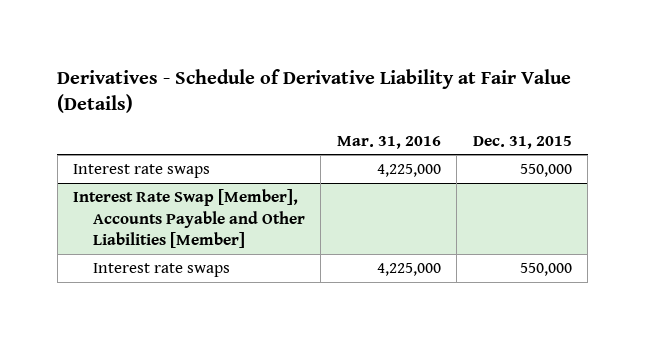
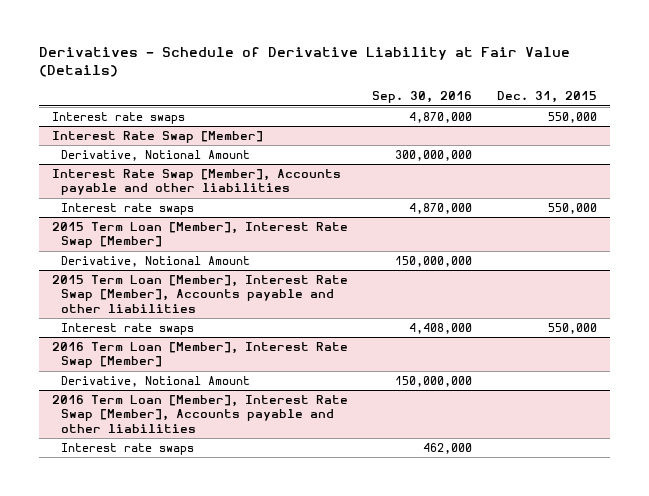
[336,135,441,149] Mar. 31, 2016 -> none
none -> [372,91,473,104] Sep. 30, 2016
none -> [51,131,263,144] Interest Rate Swap [Member]
none -> [61,150,251,162] Derivative, Notional Amount
[73,189,306,248] Interest Rate Swap [Member], Accounts Payable and Other Liabilities [Member] -> [51,169,341,196] Interest Rate Swap [Member], Accounts payable and other liabilities
none -> [51,222,348,249] 2015 Term Loan [Member], Interest Rate Swap [Member]
none -> [61,256,251,268] Derivative, Notional Amount
none -> [51,275,348,313] 2015 Term Loan [Member], Interest Rate Swap [Member], Accounts payable and other liabilities
none -> [61,323,195,336] Interest rate swaps
none -> [51,342,348,369] 2016 Term Loan [Member], Interest Rate Swap [Member]
none -> [61,376,251,388] Derivative, Notional Amount
none -> [51,395,348,433] 2016 Term Loan [Member], Interest Rate Swap [Member], Accounts payable and other liabilities
none -> [61,443,195,456] Interest rate swaps

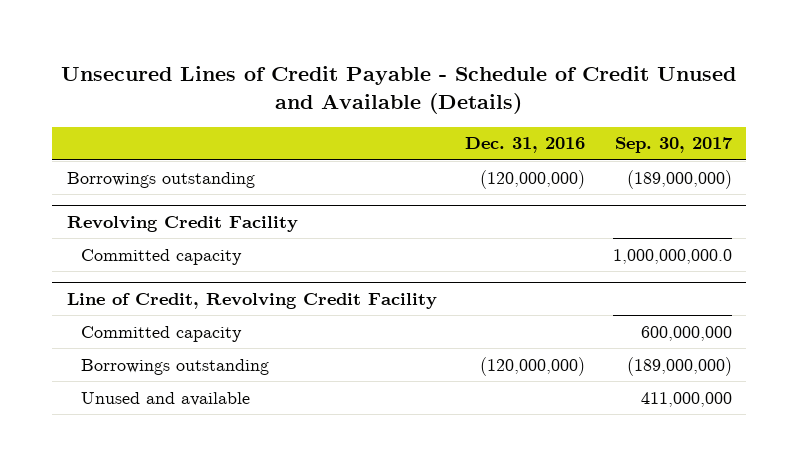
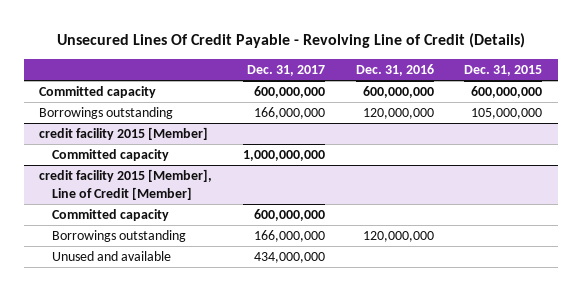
[61,65,737,114] Unsecured Lines of Credit Payable - Schedule of Credit Unused and Available (Details) -> [56,33,525,49] Unsecured Lines Of Credit Payable - Revolving Line of Credit (Details)
[615,137,734,154] Sep. 30, 2017 -> none
none -> [246,65,325,77] Dec. 31, 2017
none -> [464,65,543,77] Dec. 31, 2015
none -> [39,86,157,99] Committed capacity
[479,169,585,189] (120,000,000) -> [362,108,434,120] 120,000,000
[66,216,298,233] Revolving Credit Facility -> [39,127,209,141] credit facility 2015 [Member]
[66,293,437,310] Line of Credit, Revolving Credit Facility -> [39,169,213,200] credit facility 2015 [Member], Line of Credit [Member]
[479,356,585,376] (120,000,000) -> [362,231,434,243] 120,000,000

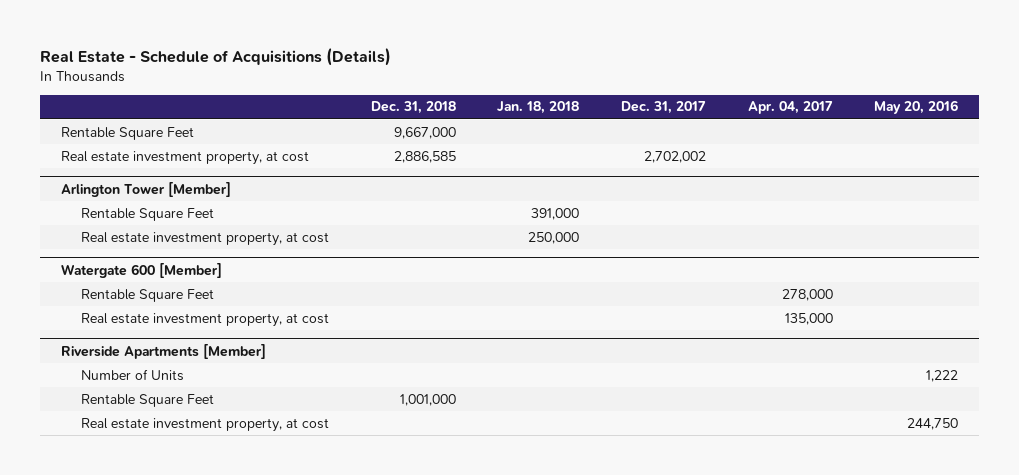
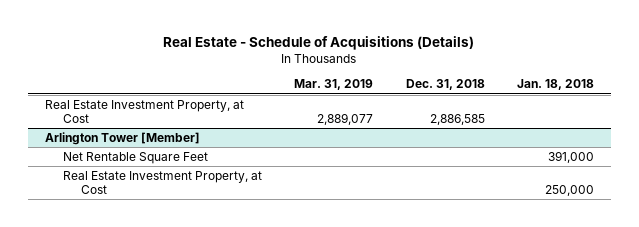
[620,101,706,115] Dec. 31, 2017 -> none
[747,101,833,115] Apr. 04, 2017 -> none
[874,100,959,115] May 20, 2016 -> none
none -> [294,79,374,91] Mar. 31, 2019
[60,126,194,140] Rentable Square Feet -> none
[60,150,309,165] Real estate investment property, at cost -> [44,99,244,124] Real Estate Investment Property, at Cost
[60,262,222,278] Watergate 600 [Member] -> none
[80,288,214,302] Rentable Square Feet -> none
[80,312,329,327] Real estate investment property, at cost -> none
[60,343,266,359] Riverside Apartments [Member] -> none
[80,368,184,381] Number of Units -> none
[80,393,214,407] Rentable Square Feet -> none
[80,417,329,432] Real estate investment property, at cost -> none
[80,207,214,221] Rentable Square Feet -> [62,151,208,164] Net Rentable Square Feet
[80,231,329,246] Real estate investment property, at cost -> [62,170,262,195] Real Estate Investment Property, at Cost

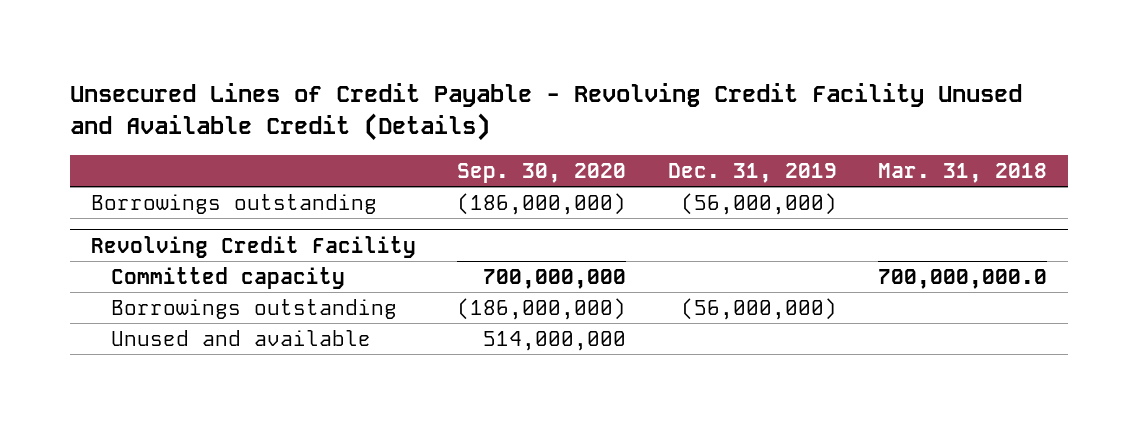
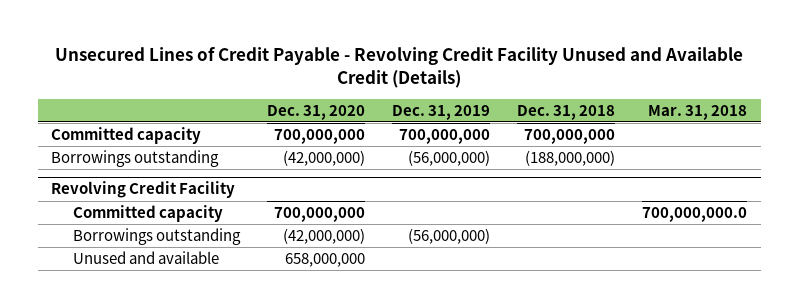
[457,162,627,183] Sep. 30, 2020 -> none
none -> [267,104,366,120] Dec. 31, 2020
none -> [517,104,616,120] Dec. 31, 2018
none -> [51,126,202,144] Committed capacity

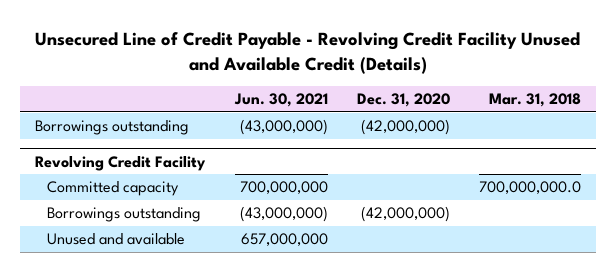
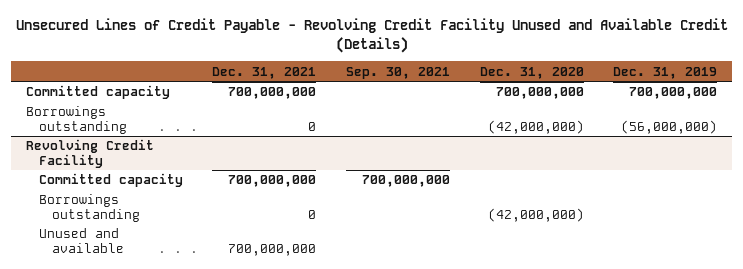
[35,32,581,75] Unsecured Line of Credit Payable - Revolving Credit Facility Unused and Available Credit (Details) -> [15,18,728,54] Unsecured Lines of Credit Payable - Revolving Credit Facility Unused and Available Credit (Details)
[233,93,328,108] Jun. 30, 2021 -> none
[489,93,582,108] Mar. 31, 2018 -> none
none -> [212,66,317,79] Dec. 31, 2021
none -> [345,66,450,79] Sep. 30, 2021
none -> [613,66,718,79] Dec. 31, 2019
none -> [25,85,170,100] Committed capacity

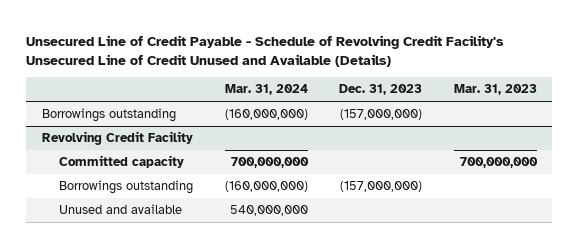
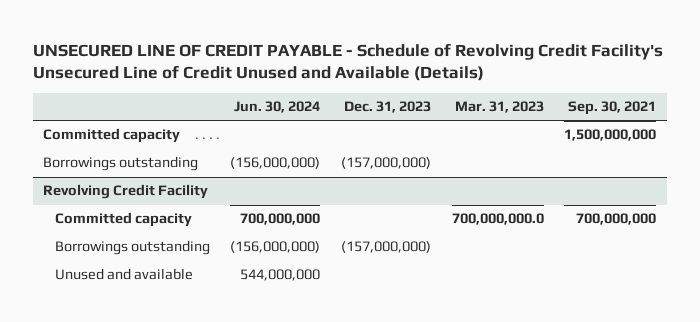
[26,34,505,67] Unsecured Line of Credit Payable - Schedule of Revolving Credit Facility's Unsecured Line of Credit Unused and Available (Details) -> [33,42,664,82] UNSECURED LINE OF CREDIT PAYABLE - Schedule of Revolving Credit Facility's Unsecured Line of Credit Unused and Available (Details)
[224,84,308,96] Mar. 31, 2024 -> none
none -> [234,101,321,114] Jun. 30, 2024
none -> [568,101,657,116] Sep. 30, 2021
none -> [43,128,181,144] Committed capacity
[459,157,538,169] 700,000,000 -> [451,213,544,226] 700,000,000.0

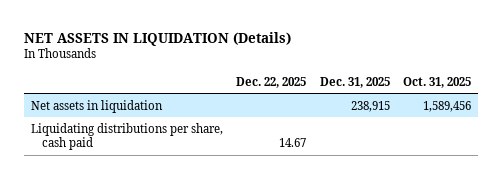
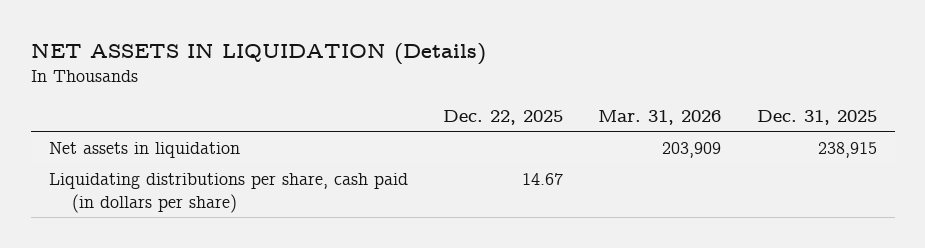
[402,77,471,89] Oct. 31, 2025 -> none
none -> [598,109,722,125] Mar. 31, 2026
[31,122,224,151] Liquidating distributions per share, cash paid -> [48,172,408,213] Liquidating distributions per share, cash paid (in dollars per share)

